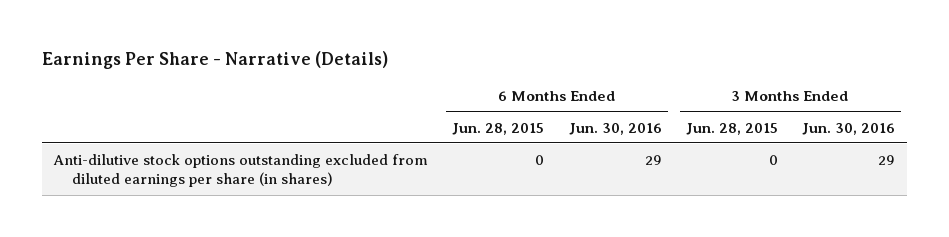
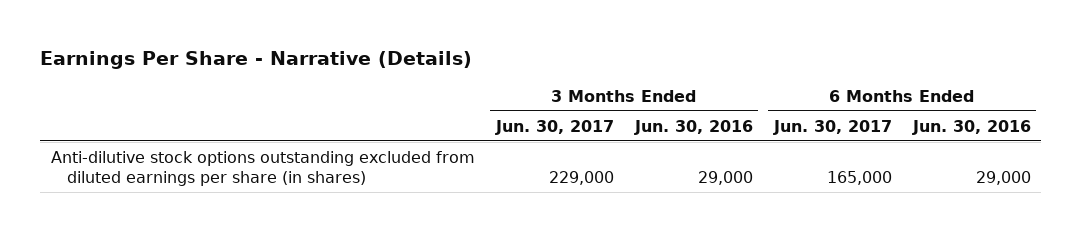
[452,122,545,135] Jun. 28, 2015 -> none
[685,122,778,135] Jun. 28, 2015 -> none
none -> [494,119,614,135] Jun. 30, 2017
none -> [772,119,892,135] Jun. 30, 2017
[644,154,662,165] 29 -> [975,170,1031,185] 29,000
[878,154,896,165] 29 -> [697,170,753,185] 29,000

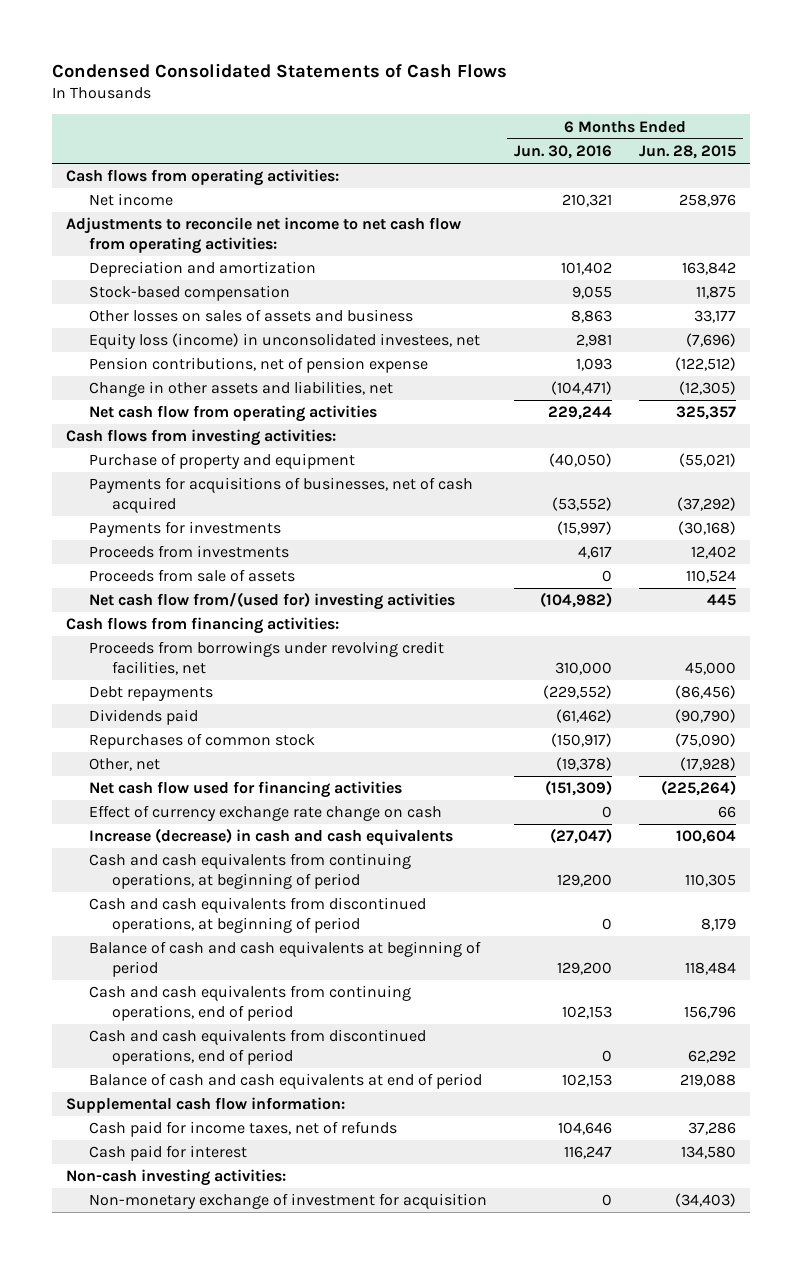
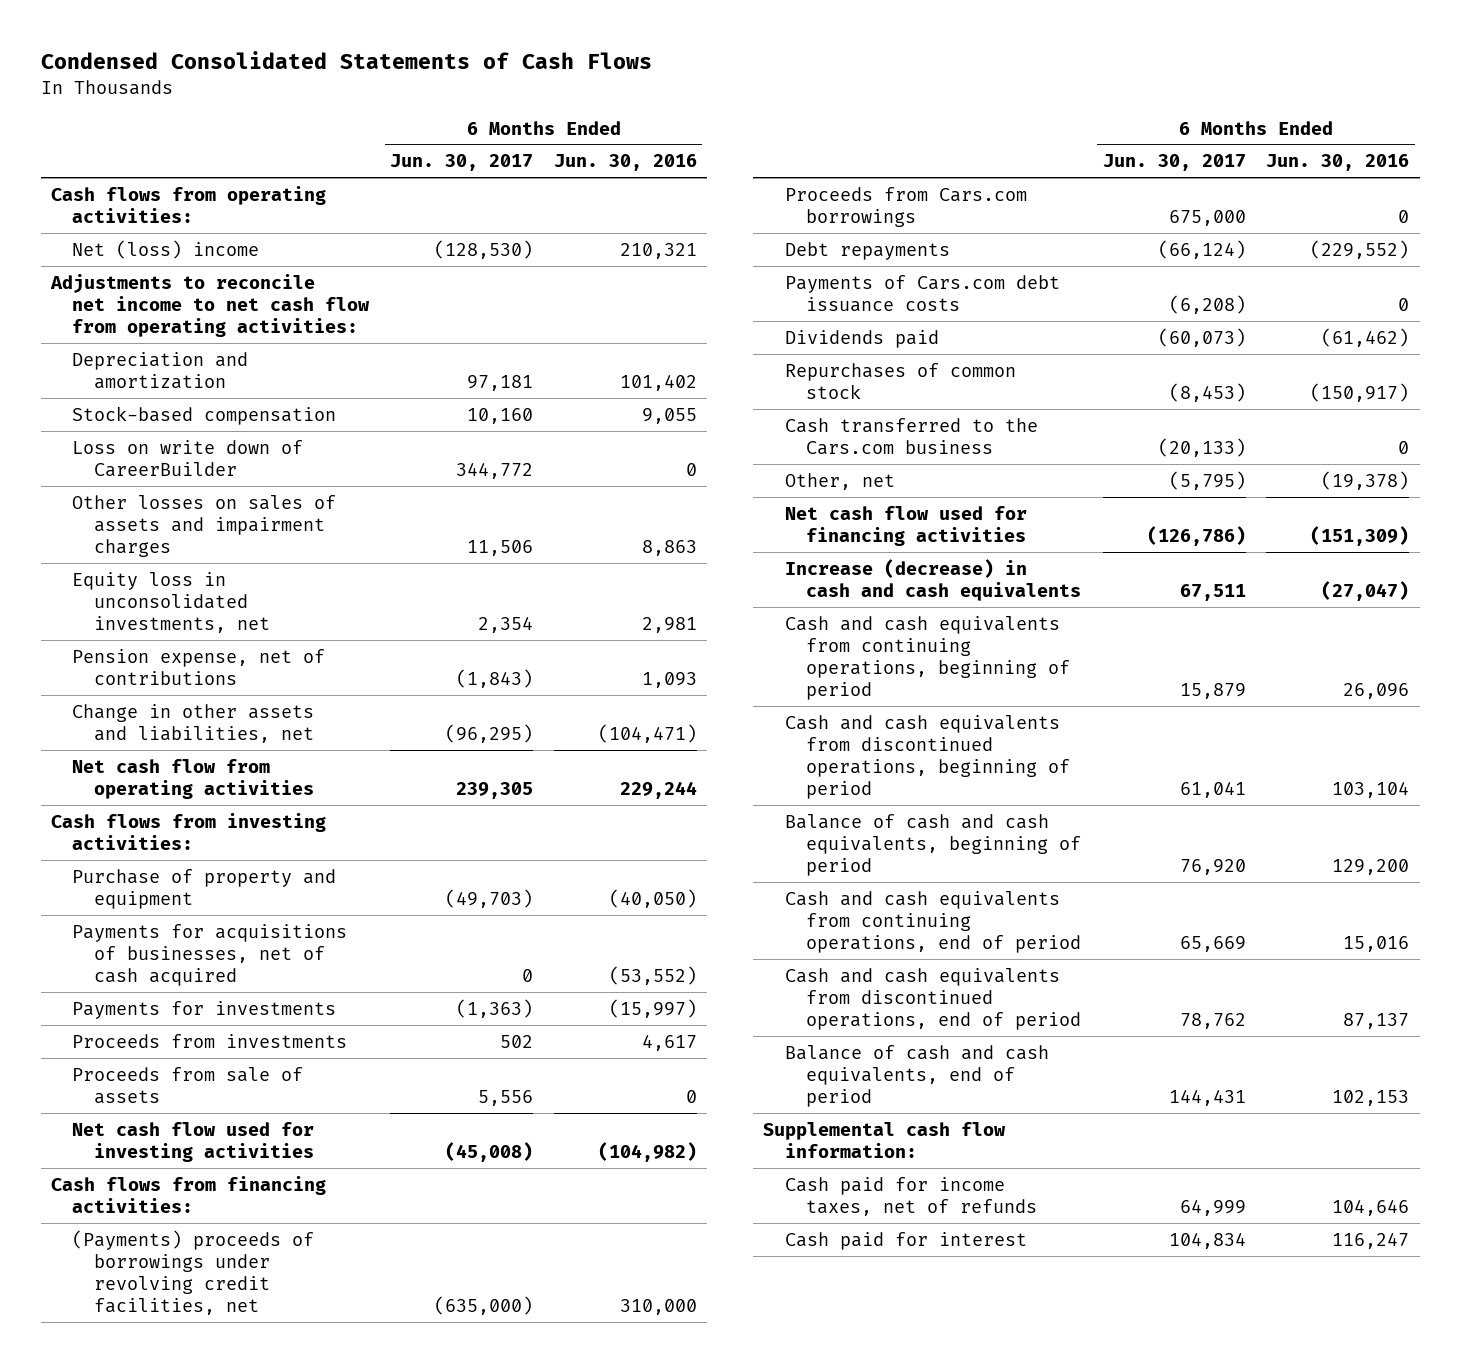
[639,145,737,160] Jun. 28, 2015 -> none
none -> [390,154,534,172] Jun. 30, 2017
[88,193,173,207] Net income -> [72,239,260,259] Net (loss) income
none -> [72,439,304,477] Loss on write down of CareerBuilder
[88,309,413,323] Other losses on sales of assets and business -> [72,494,337,558] Other losses on sales of assets and impairment charges
[88,333,480,350] Equity loss (income) in unconsolidated investees, net -> [72,571,270,634] Equity loss in unconsolidated investments, net
[88,357,428,374] Pension contributions, net of pension expense -> [72,648,326,685] Pension expense, net of contributions
[88,592,455,611] Net cash flow from/(used for) investing activities -> [72,1121,315,1162] Net cash flow used for investing activities
[88,641,444,675] Proceeds from borrowings under revolving credit facilities, net -> [72,1229,315,1316] (Payments) proceeds of borrowings under revolving credit facilities, net
none -> [784,186,1027,227] Proceeds from Cars.com borrowings
none -> [784,274,1060,312] Payments of Cars.com debt issuance costs
none -> [784,417,1038,455] Cash transferred to the Cars.com business
[88,805,442,822] Effect of currency exchange rate change on cash -> none
[88,853,411,889] Cash and cash equivalents from continuing operations, at beginning of period -> [784,615,1070,701] Cash and cash equivalents from continuing operations, beginning of period
[557,873,613,887] 129,200 -> [1343,683,1410,700] 26,096
[88,897,426,933] Cash and cash equivalents from discontinued operations, at beginning of period -> [784,714,1070,800] Cash and cash equivalents from discontinued operations, beginning of period
[602,917,613,930] 0 -> [1332,782,1410,799] 103,104
[88,941,481,977] Balance of cash and cash equivalents at beginning of period -> [784,813,1081,877] Balance of cash and cash equivalents, beginning of period
[562,1005,613,1019] 102,153 -> [1343,936,1410,953] 15,016
[602,1049,613,1062] 0 -> [1343,1013,1410,1030] 87,137
[88,1073,482,1090] Balance of cash and cash equivalents at end of period -> [784,1044,1049,1108] Balance of cash and cash equivalents, end of period
[65,1169,286,1187] Non-cash investing activities: -> none
[88,1193,487,1210] Non-monetary exchange of investment for acquisition -> none

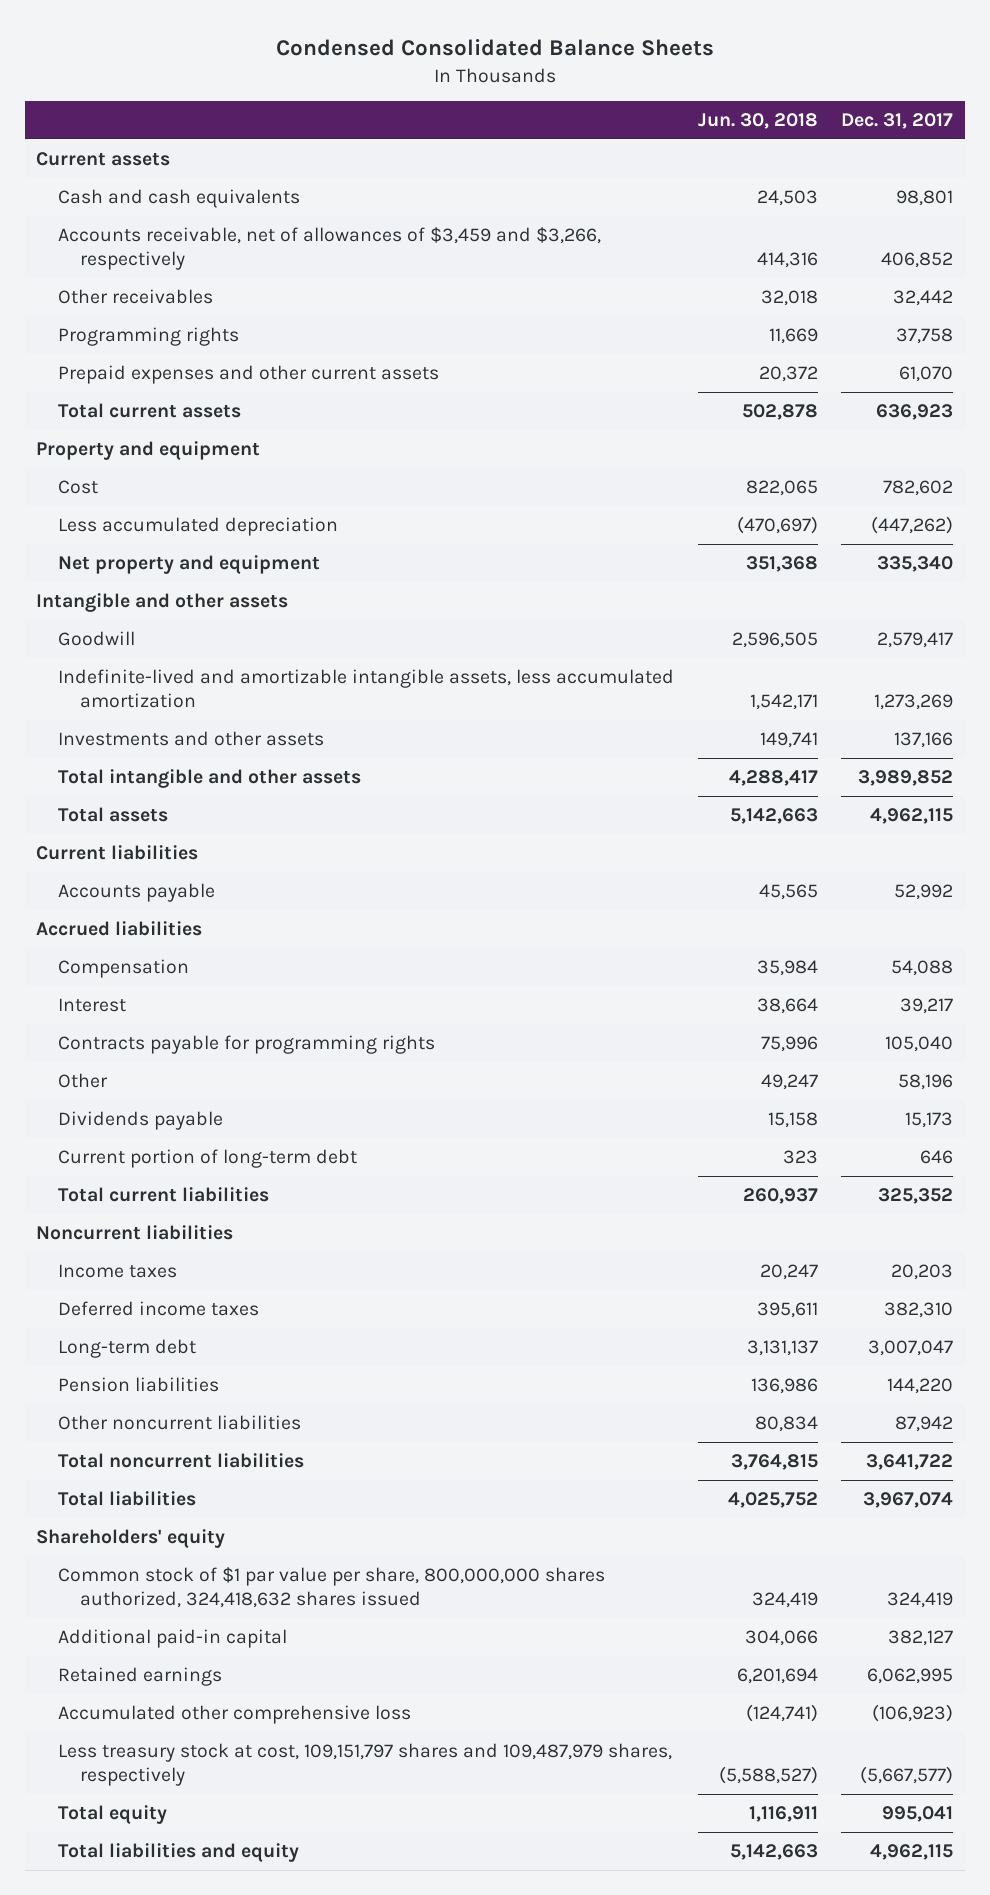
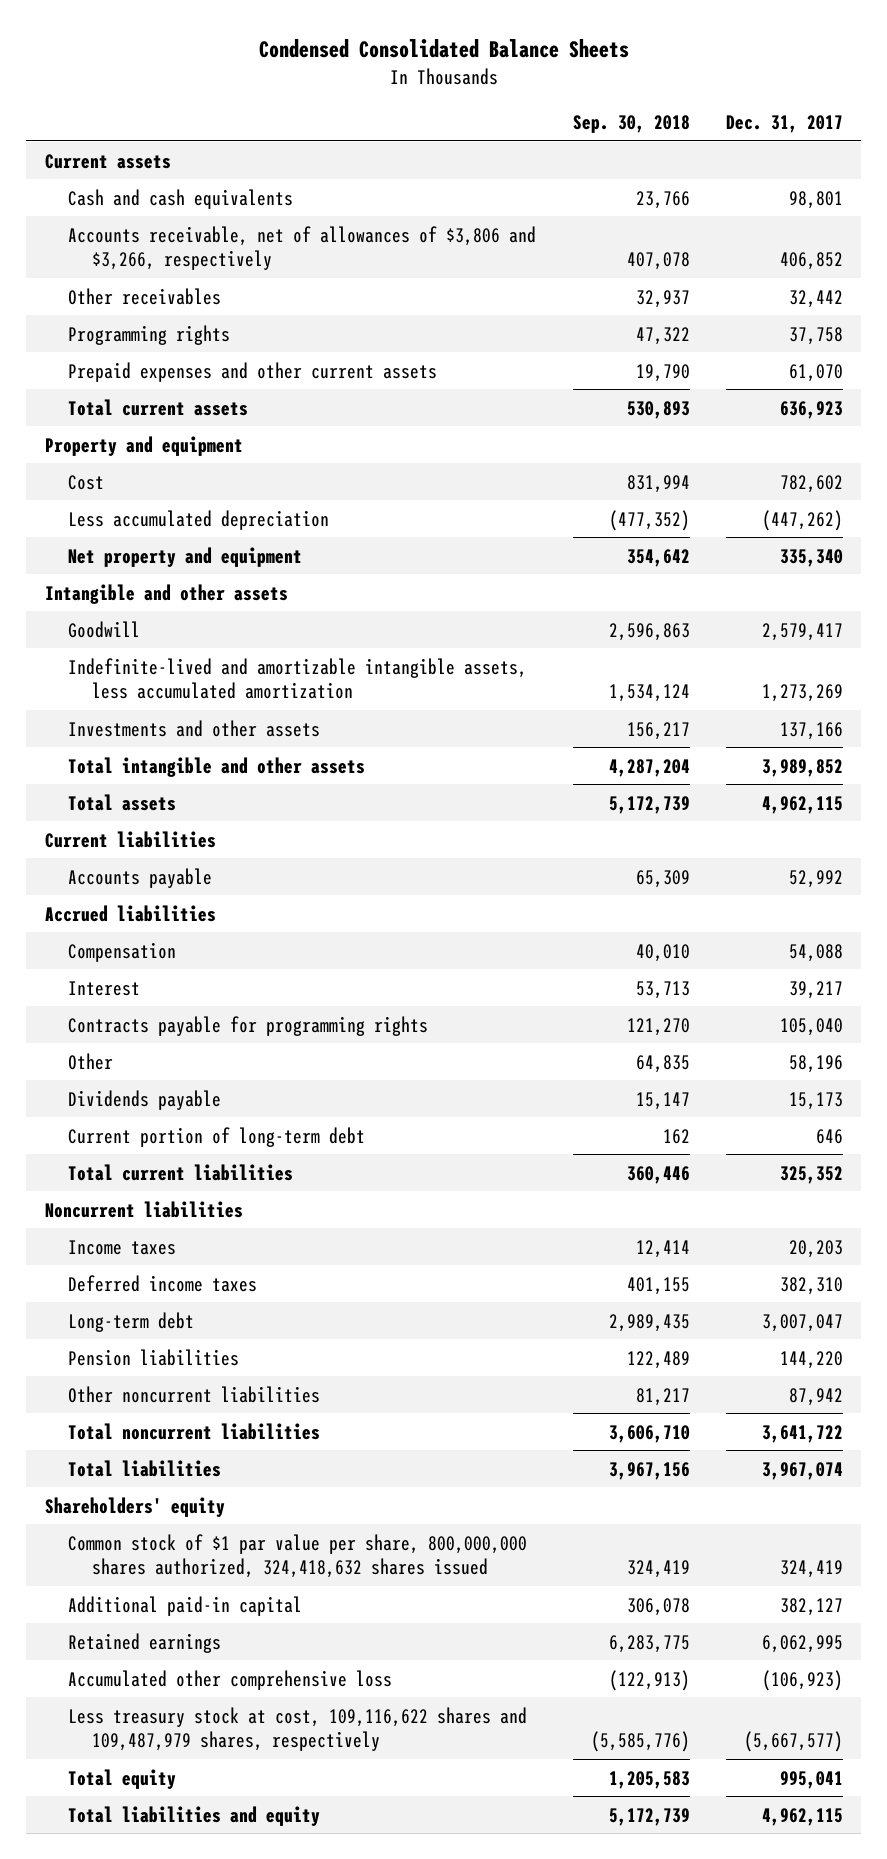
[697,113,818,130] Jun. 30, 2018 -> none
none -> [572,114,690,133] Sep. 30, 2018
[58,227,602,271] Accounts receivable, net of allowances of $3,459 and $3,266, respectively -> [68,225,537,270] Accounts receivable, net of allowances of $3,806 and $3,266, respectively
[58,1743,673,1787] Less treasury stock at cost, 109,151,797 shares and 109,487,979 shares, respectively -> [68,1706,528,1751] Less treasury stock at cost, 109,116,622 shares and 109,487,979 shares, respectively

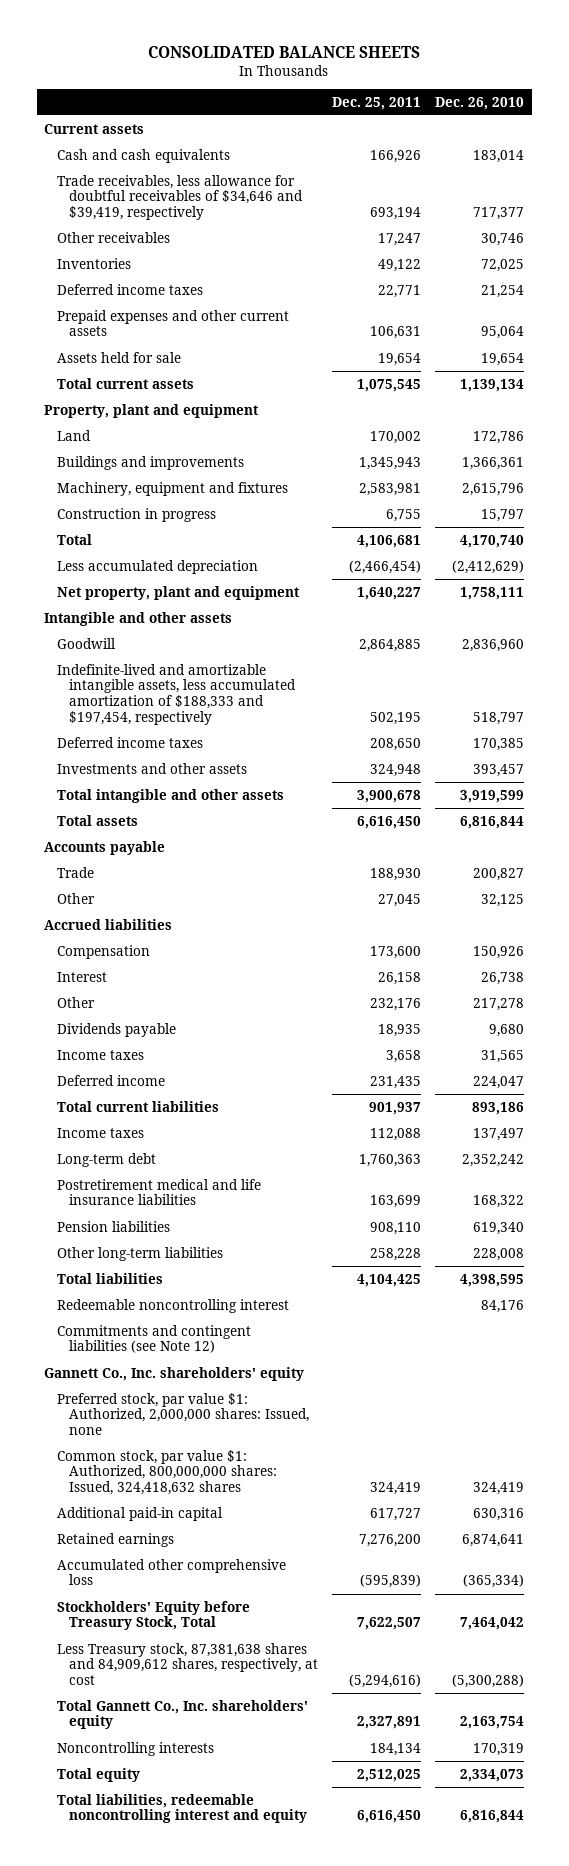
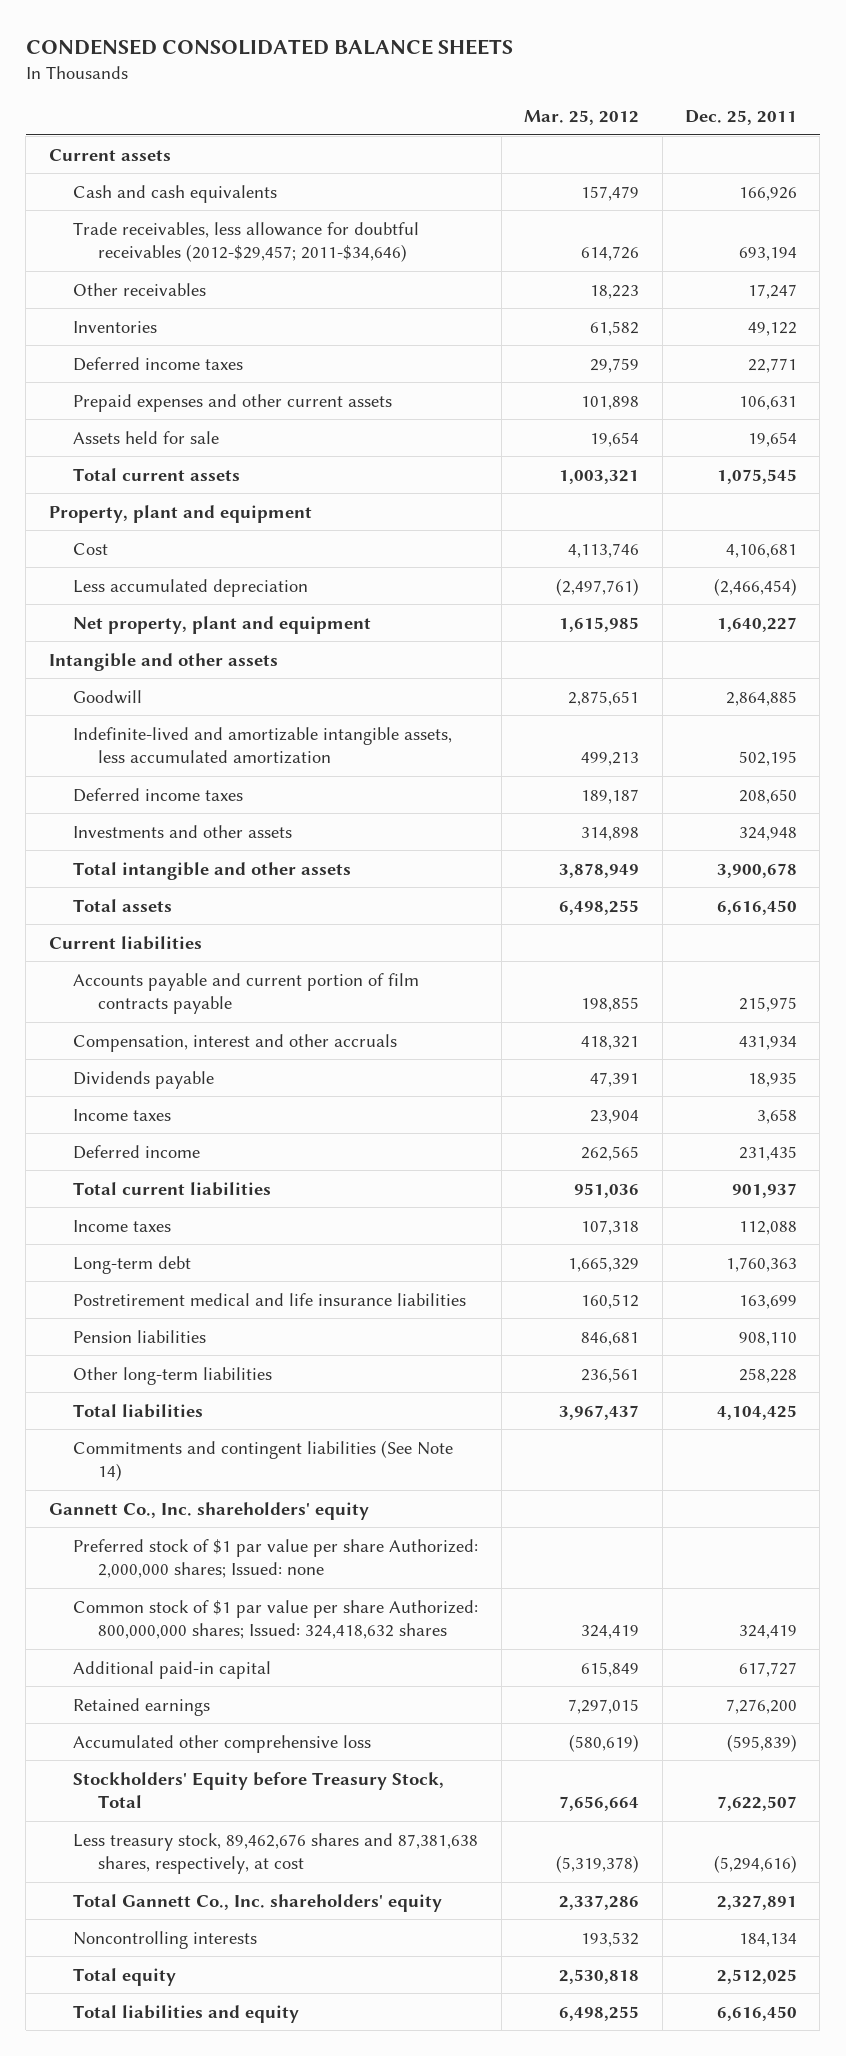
[148,45,421,58] CONSOLIDATED BALANCE SHEETS -> [25,39,513,56] CONDENSED CONSOLIDATED BALANCE SHEETS
[435,96,525,110] Dec. 26, 2010 -> none
none -> [524,109,640,125] Mar. 25, 2012
[56,174,303,221] Trade receivables, less allowance for doubtful receivables of $34,646 and $39,419, respectively -> [73,221,420,262] Trade receivables, less allowance for doubtful receivables (2012-$29,457; 2011-$34,646)
[56,429,91,441] Land -> none
[56,455,244,470] Buildings and improvements -> none
[56,481,288,496] Machinery, equipment and fixtures -> none
[56,507,216,522] Construction in progress -> none
[56,533,92,545] Total -> [73,542,109,555] Cost
[56,663,296,726] Indefinite-lived and amortizable intangible assets, less accumulated amortization of $188,333 and $197,454, respectively -> [73,726,453,764] Indefinite-lived and amortizable intangible assets, less accumulated amortization
[44,840,166,855] Accounts payable -> none
[56,866,94,878] Trade -> none
[56,892,95,904] Other -> none
[44,918,173,930] Accrued liabilities -> none
[56,944,150,959] Compensation -> none
[56,971,107,982] Interest -> none
[56,996,95,1008] Other -> none
none -> [48,935,202,950] Current liabilities
none -> [73,972,420,1014] Accounts payable and current portion of film contracts payable
none -> [73,1033,398,1052] Compensation, interest and other accruals
[56,1298,289,1313] Redeemable noncontrolling interest -> none
[56,1324,251,1354] Commitments and contingent liabilities (see Note 12) -> [73,1439,454,1481] Commitments and contingent liabilities (See Note 14)
[56,1392,309,1436] Preferred stock, par value $1: Authorized, 2,000,000 shares: Issued, none -> [73,1538,479,1578] Preferred stock of $1 par value per share Authorized: 2,000,000 shares; Issued: none
[56,1449,277,1496] Common stock, par value $1: Authorized, 800,000,000 shares: Issued, 324,418,632 shares -> [73,1599,479,1639] Common stock of $1 par value per share Authorized: 800,000,000 shares; Issued: 324,418,632 shares
[56,1642,318,1686] Less Treasury stock, 87,381,638 shares and 84,909,612 shares, respectively, at cost -> [73,1832,479,1874] Less treasury stock, 89,462,676 shares and 87,381,638 shares, respectively, at cost
[56,1793,307,1824] Total liabilities, redeemable noncontrolling interest and equity -> [73,2004,300,2023] Total liabilities and equity

